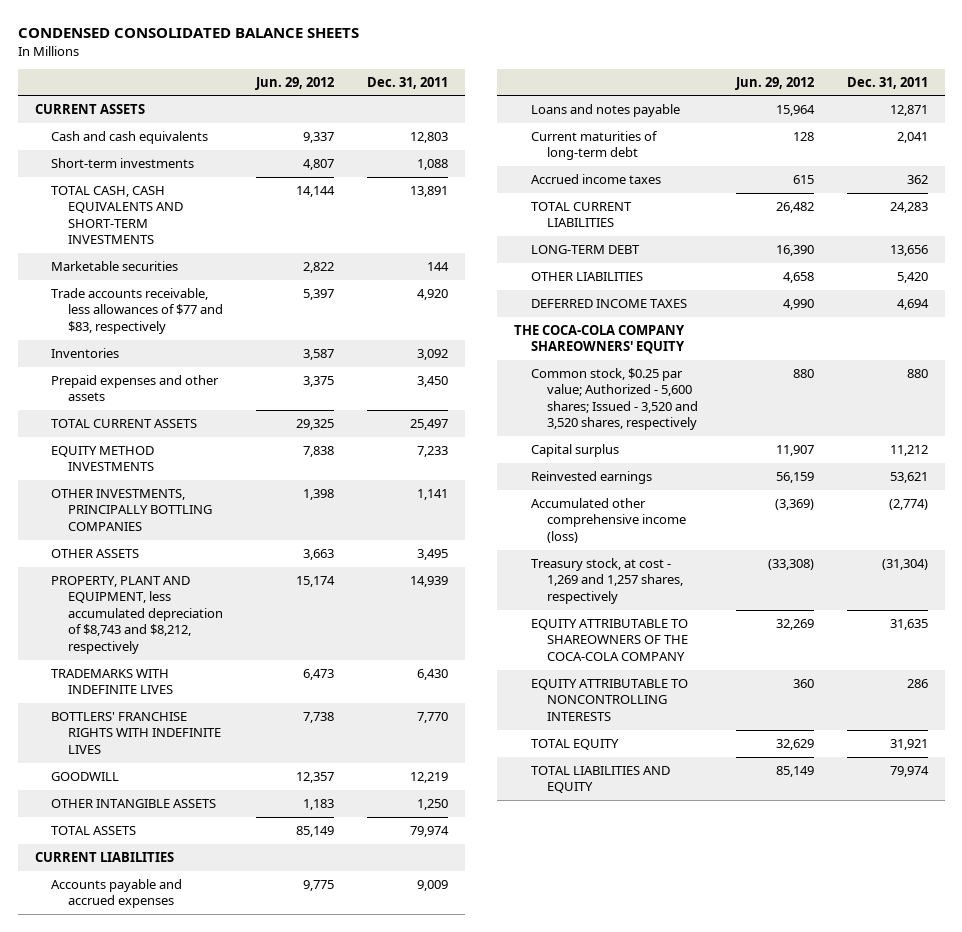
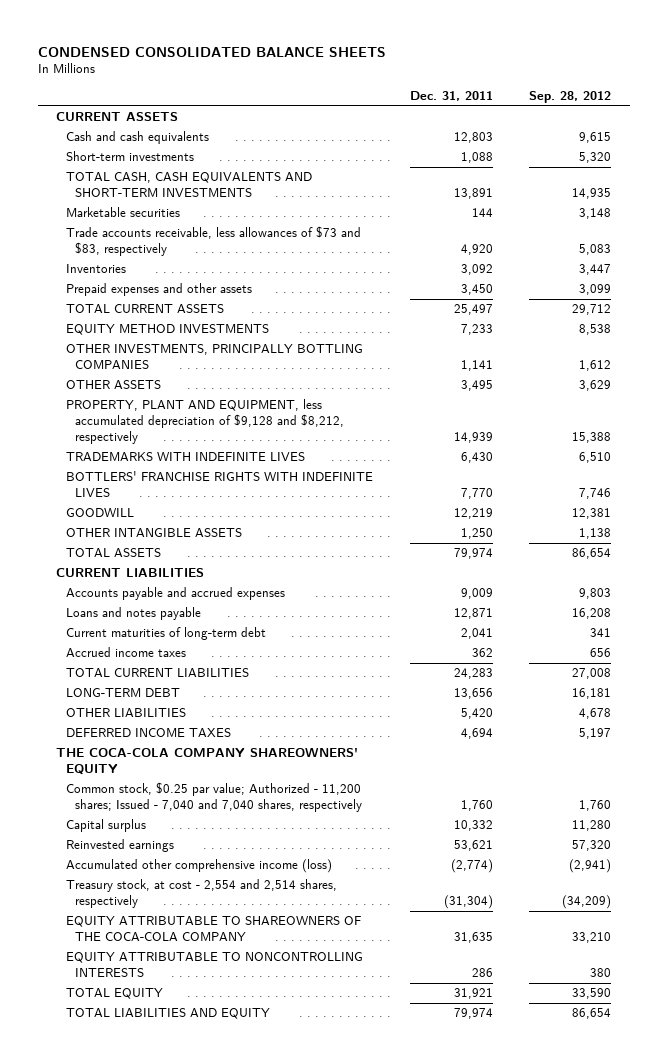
[255,76,335,90] Jun. 29, 2012 -> none
none -> [529,91,612,104] Sep. 28, 2012
[51,287,223,334] Trade accounts receivable, less allowances of $77 and $83, respectively -> [65,226,361,257] Trade accounts receivable, less allowances of $73 and $83, respectively
[51,575,223,654] PROPERTY, PLANT AND EQUIPMENT, less accumulated depreciation of $8,743 and $8,212, respectively -> [65,399,345,445] PROPERTY, PLANT AND EQUIPMENT, less accumulated depreciation of $9,128 and $8,212, respectively
[530,367,699,431] Common stock, $0.25 par value; Authorized - 5,600 shares; Issued - 3,520 and 3,520 shares, respectively -> [65,782,363,813] Common stock, $0.25 par value; Authorized - 11,200 shares; Issued - 7,040 and 7,040 shares, respectively
[906,368,928,378] 880 -> [460,800,493,812] 1,760
[889,444,928,456] 11,212 -> [453,820,493,832] 10,332
[530,557,684,604] Treasury stock, at cost - 1,269 and 1,257 shares, respectively -> [65,879,337,909] Treasury stock, at cost - 2,554 and 2,514 shares, respectively

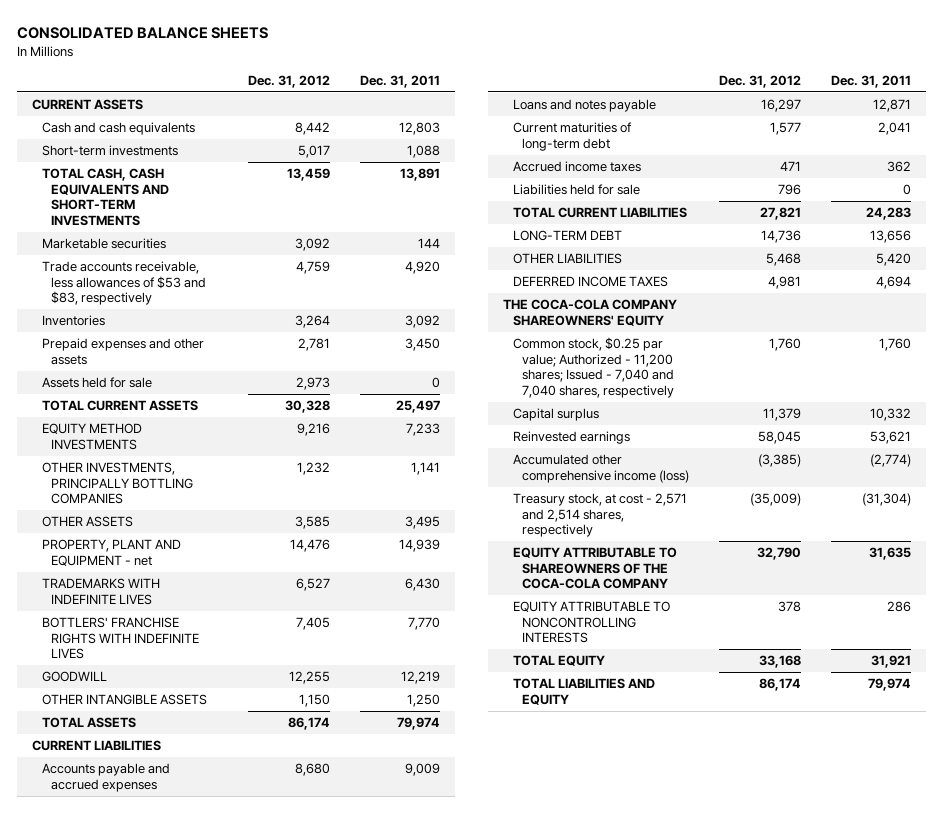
[37,46,386,57] CONDENSED CONSOLIDATED BALANCE SHEETS -> [17,26,269,39] CONSOLIDATED BALANCE SHEETS
[529,91,612,104] Sep. 28, 2012 -> none
none -> [248,75,331,89] Dec. 31, 2012
[65,226,361,257] Trade accounts receivable, less allowances of $73 and $83, respectively -> [41,261,207,306] Trade accounts receivable, less allowances of $53 and $83, respectively
none -> [41,377,152,389] Assets held for sale
[65,399,345,445] PROPERTY, PLANT AND EQUIPMENT, less accumulated depreciation of $9,128 and $8,212, respectively -> [41,539,181,566] PROPERTY, PLANT AND EQUIPMENT - net
none -> [512,184,640,196] Liabilities held for sale
[65,879,337,909] Treasury stock, at cost - 2,554 and 2,514 shares, respectively -> [512,493,687,538] Treasury stock, at cost - 2,571 and 2,514 shares, respectively

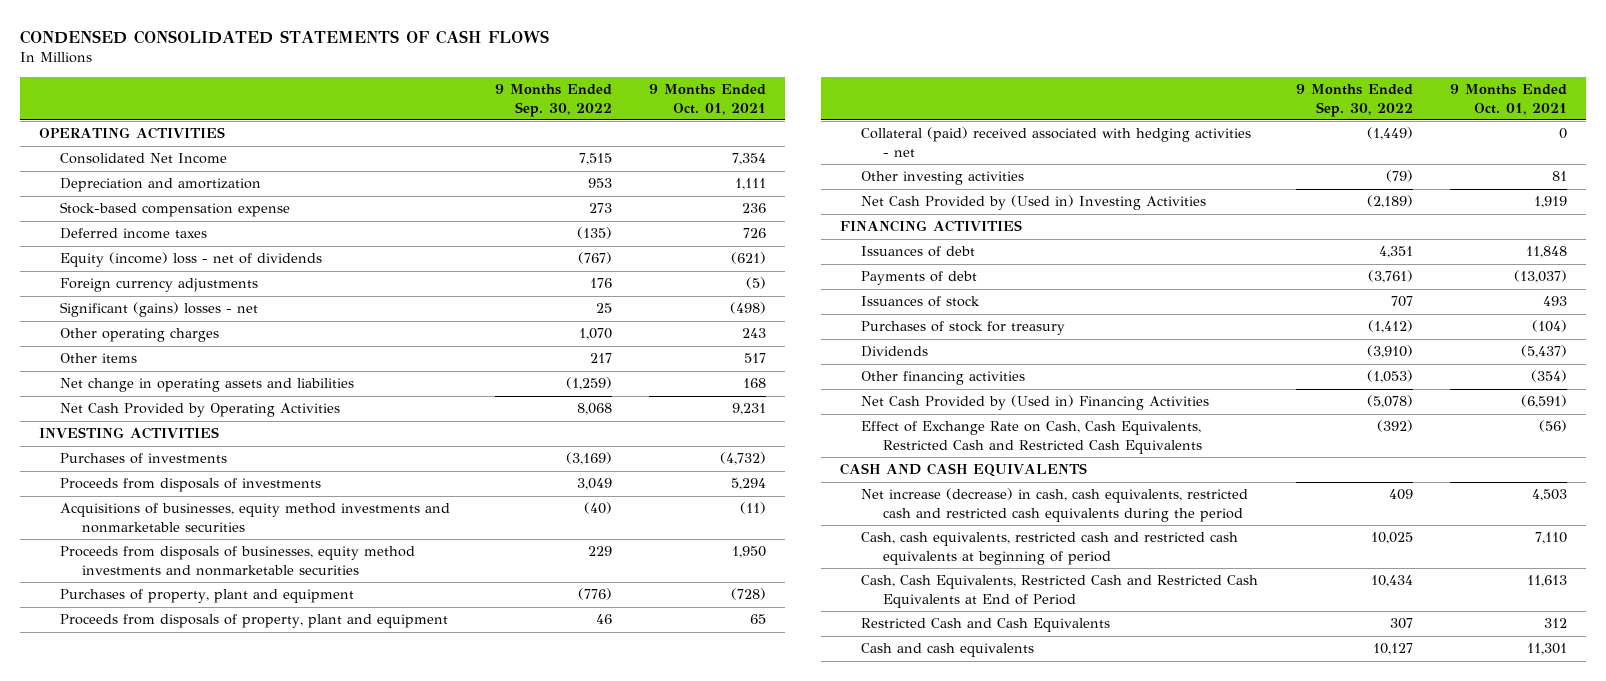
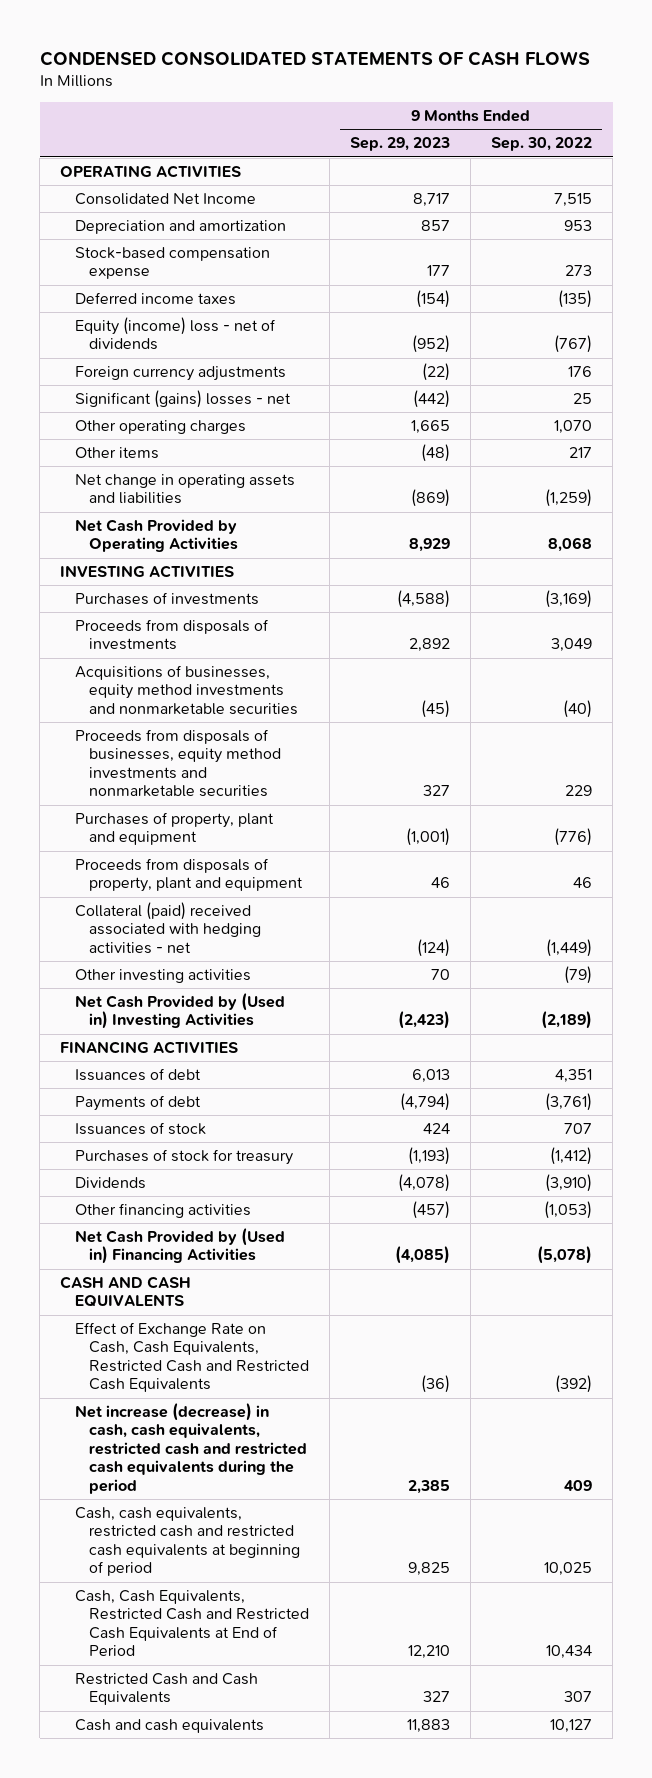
[648,84,766,115] 9 Months Ended Oct. 01, 2021 -> none
none -> [350,137,451,152] Sep. 29, 2023
[861,421,1203,454] Effect of Exchange Rate on Cash, Cash Equivalents, Restricted Cash and Restricted Cash Equivalents -> [74,1322,310,1393] Effect of Exchange Rate on Cash, Cash Equivalents, Restricted Cash and Restricted Cash Equivalents

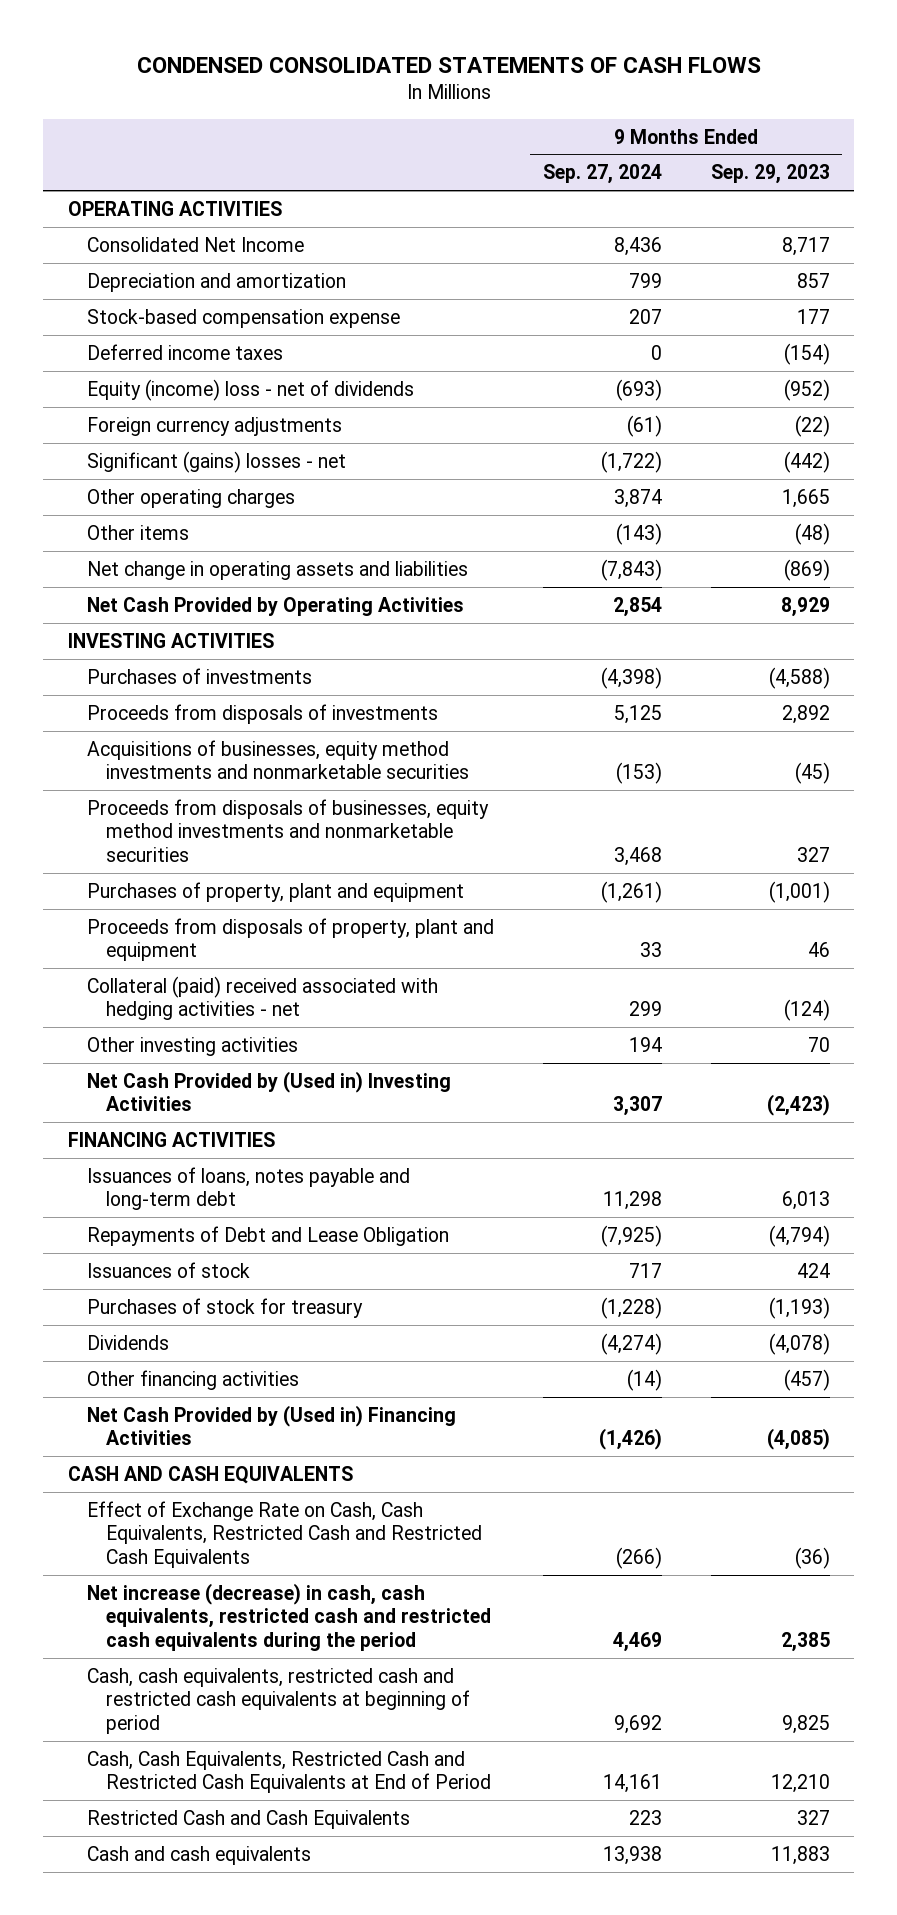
[491,137,593,152] Sep. 30, 2022 -> none
none -> [542,164,662,185] Sep. 27, 2024
[74,1068,201,1082] Issuances of debt -> [86,1166,410,1211] Issuances of loans, notes payable and long-term debt
[74,1095,201,1112] Payments of debt -> [86,1225,449,1246] Repayments of Debt and Lease Obligation

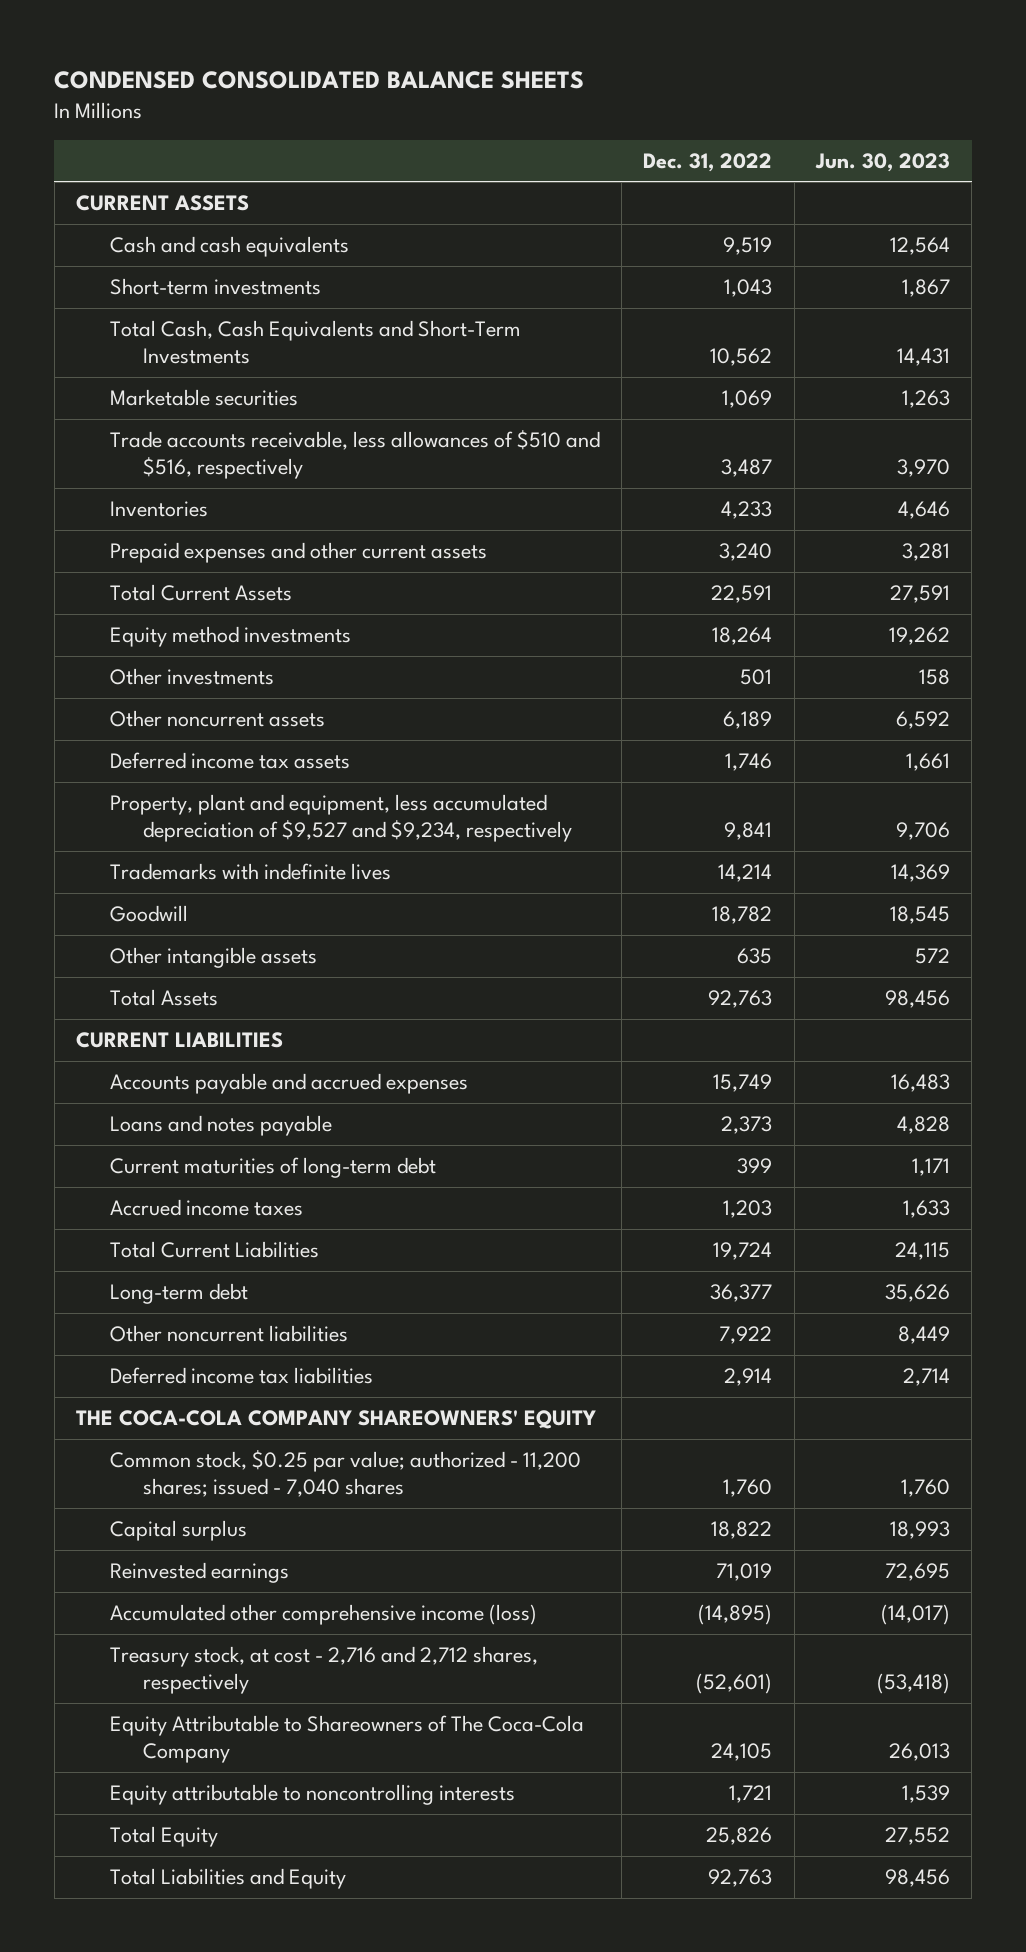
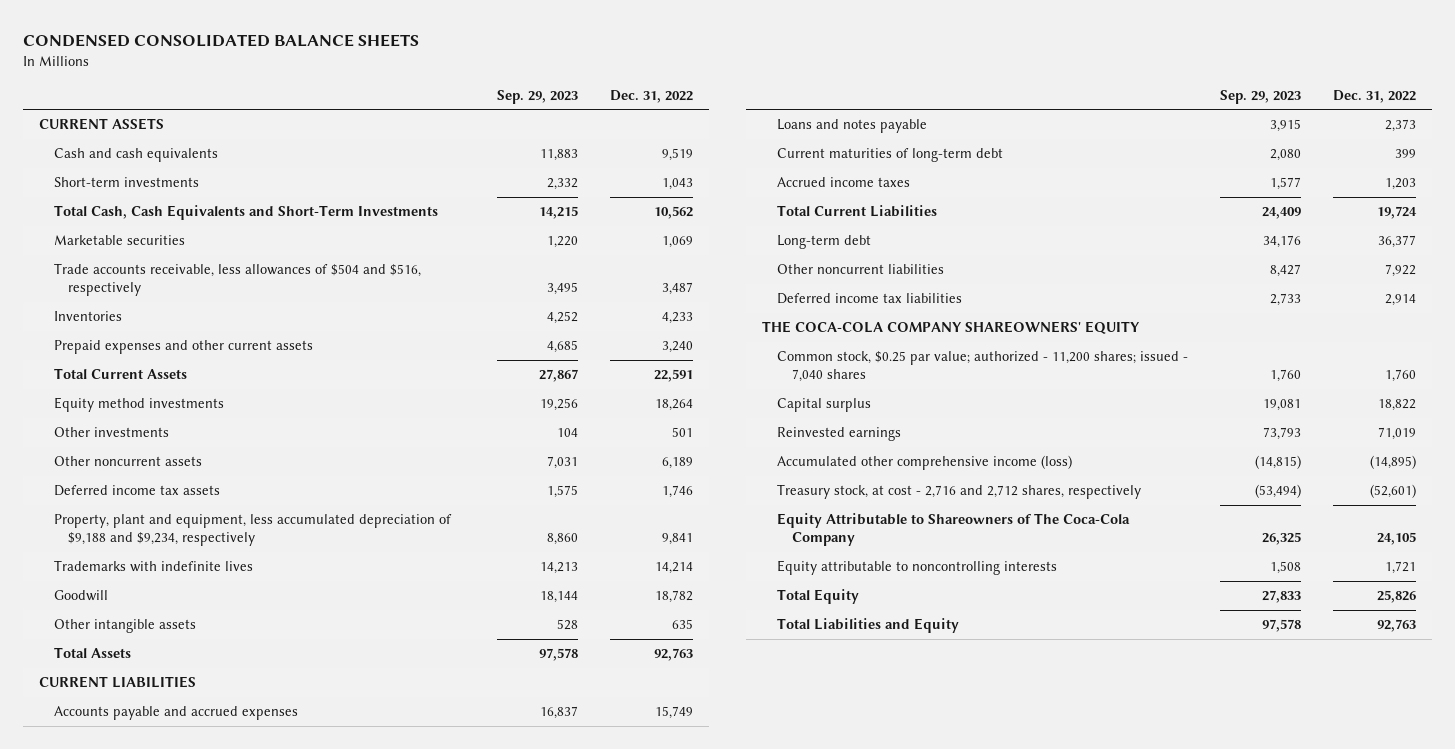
[814,152,950,172] Jun. 30, 2023 -> none
none -> [496,89,578,104] Sep. 29, 2023
[109,430,600,480] Trade accounts receivable, less allowances of $510 and $516, respectively -> [53,263,421,297] Trade accounts receivable, less allowances of $504 and $516, respectively
[109,794,572,843] Property, plant and equipment, less accumulated depreciation of $9,527 and $9,234, respectively -> [53,514,452,547] Property, plant and equipment, less accumulated depreciation of $9,188 and $9,234, respectively

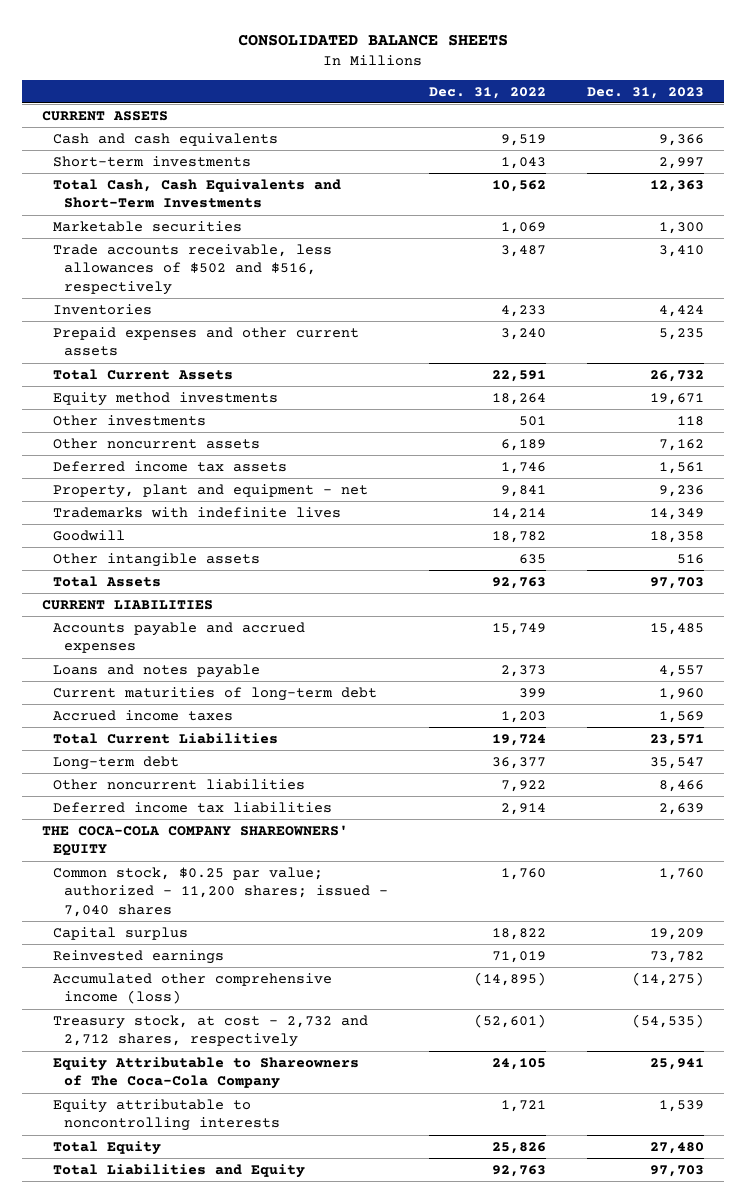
[22,33,419,47] CONDENSED CONSOLIDATED BALANCE SHEETS -> [238,33,509,46] CONSOLIDATED BALANCE SHEETS
[496,89,578,104] Sep. 29, 2023 -> none
none -> [586,86,704,99] Dec. 31, 2023
[53,263,421,297] Trade accounts receivable, less allowances of $504 and $516, respectively -> [53,243,333,296] Trade accounts receivable, less allowances of $502 and $516, respectively
[53,514,452,547] Property, plant and equipment, less accumulated depreciation of $9,188 and $9,234, respectively -> [53,483,369,498] Property, plant and equipment - net
[776,484,1141,500] Treasury stock, at cost - 2,716 and 2,712 shares, respectively -> [53,1014,369,1048] Treasury stock, at cost - 2,732 and 2,712 shares, respectively

